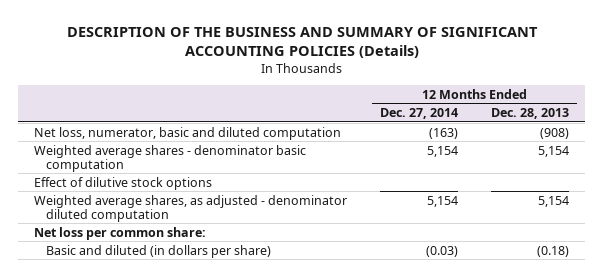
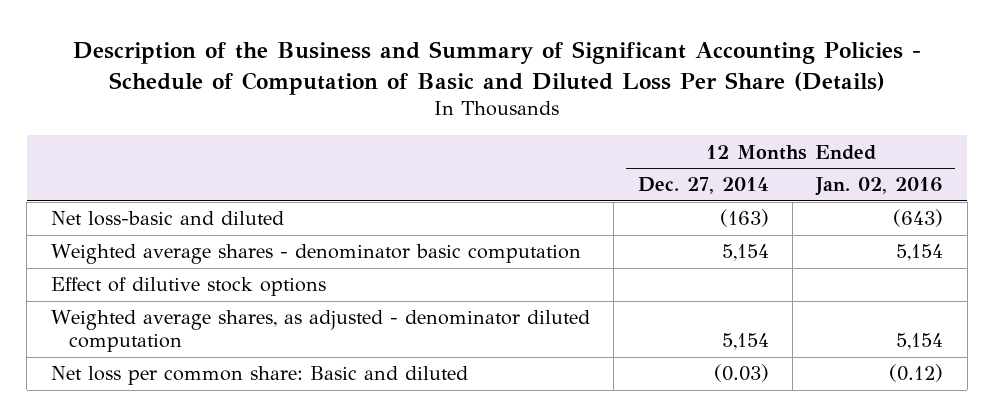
[66,26,538,59] DESCRIPTION OF THE BUSINESS AND SUMMARY OF SIGNIFICANT ACCOUNTING POLICIES (Details) -> [73,40,922,95] Description of the Business and Summary of Significant Accounting Policies - Schedule of Computation of Basic and Diluted Loss Per Share (Details)
[491,108,570,120] Dec. 28, 2013 -> none
none -> [815,177,944,197] Jan. 02, 2016
[34,126,342,140] Net loss, numerator, basic and diluted computation -> [50,211,284,227] Net loss-basic and diluted
[34,226,207,240] Net loss per common share: -> none
[46,244,272,258] Basic and diluted (in dollars per share) -> [50,366,468,386] Net loss per common share: Basic and diluted

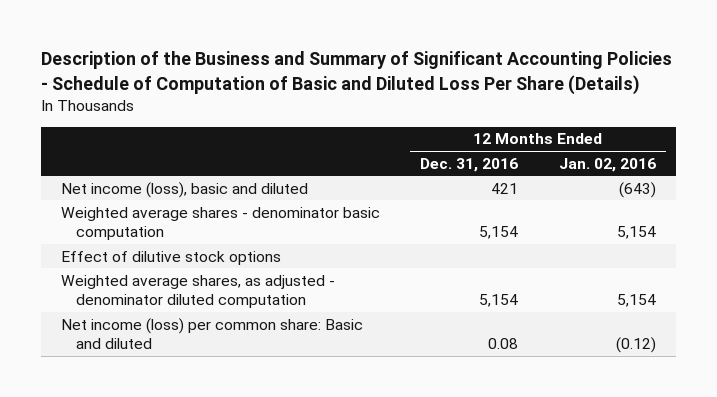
[637,177,769,195] Dec. 27, 2014 -> none
none -> [420,157,519,172] Dec. 31, 2016
[50,211,284,227] Net loss-basic and diluted -> [61,181,309,198] Net income (loss), basic and diluted
[50,366,468,386] Net loss per common share: Basic and diluted -> [61,317,364,350] Net income (loss) per common share: Basic and diluted

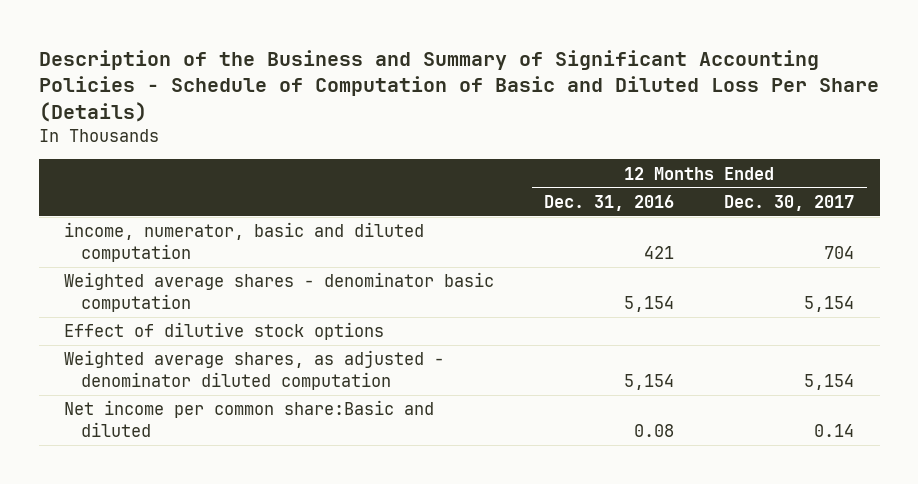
[558,157,656,172] Jan. 02, 2016 -> none
none -> [724,195,855,212] Dec. 30, 2017
[61,181,309,198] Net income (loss), basic and diluted -> [64,222,425,263] income, numerator, basic and diluted computation
[61,317,364,350] Net income (loss) per common share: Basic and diluted -> [64,400,435,438] Net income per common share:Basic and diluted

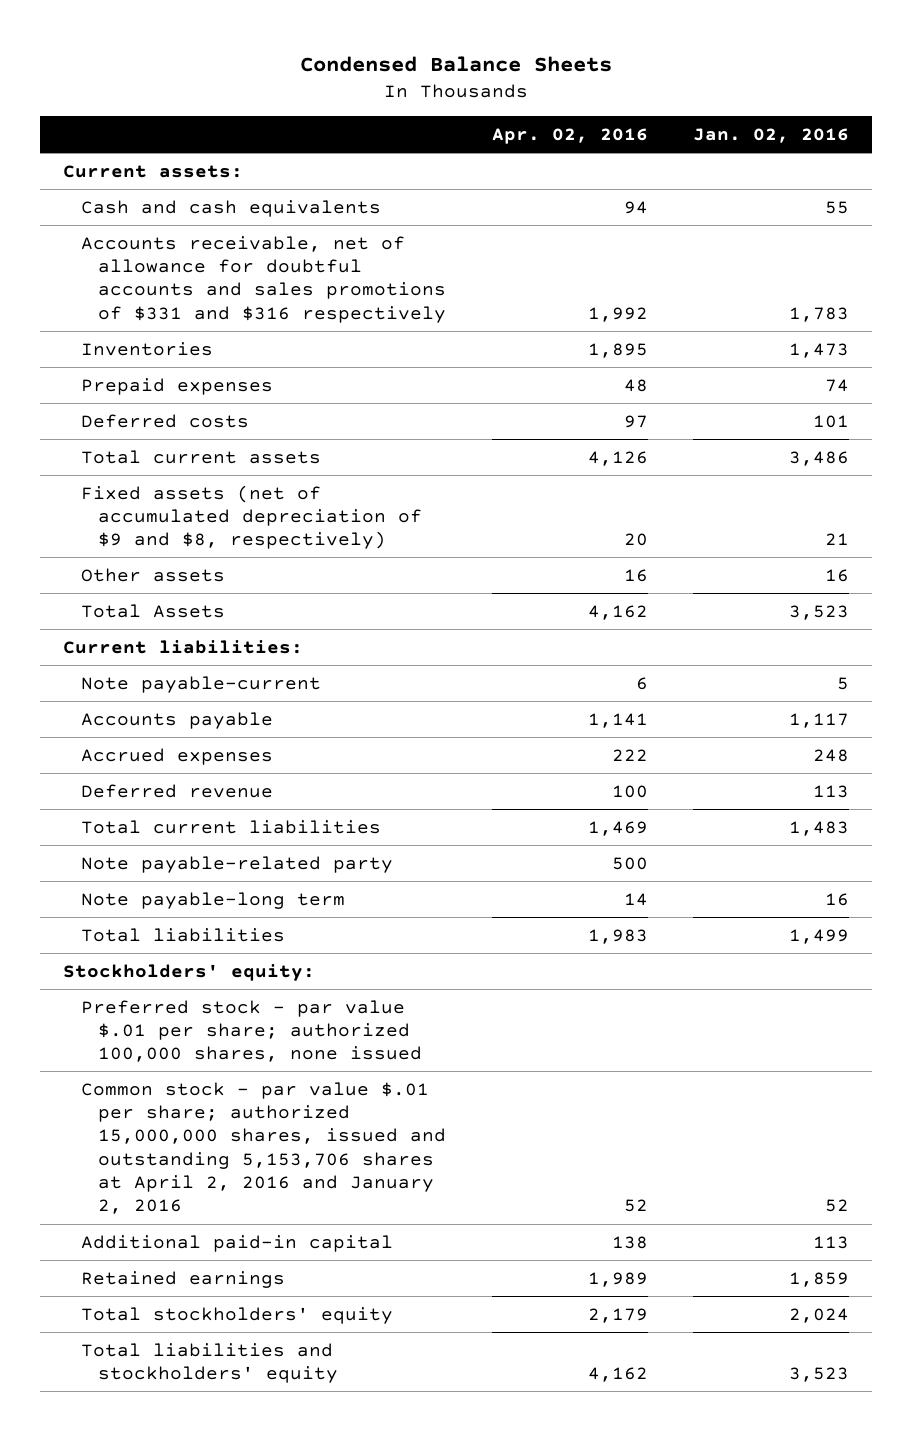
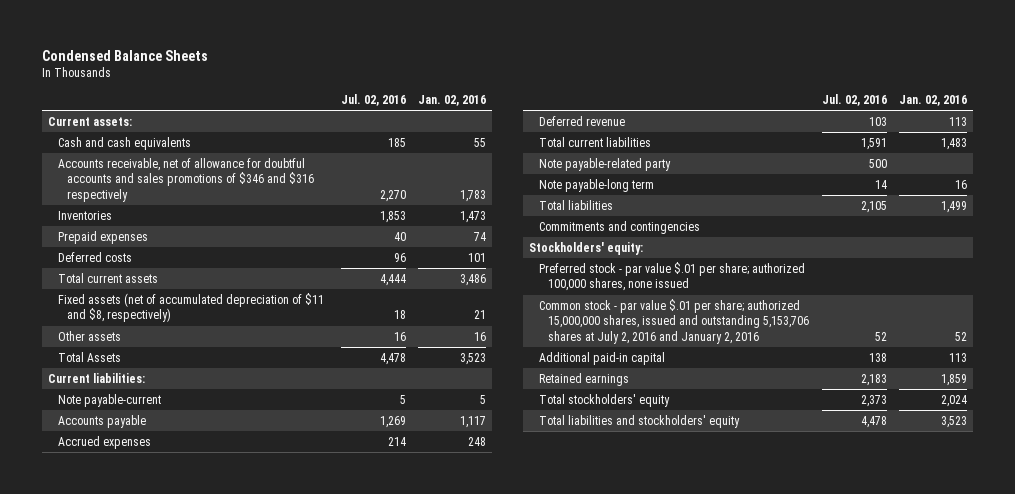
[491,127,648,144] Apr. 02, 2016 -> none
none -> [340,94,406,107] Jul. 02, 2016
[80,235,446,323] Accounts receivable, net of allowance for doubtful accounts and sales promotions of $331 and $316 respectively -> [57,158,315,202] Accounts receivable, net of allowance for doubtful accounts and sales promotions of $346 and $316 respectively
[80,484,422,550] Fixed assets (net of accumulated depreciation of $9 and $8, respectively) -> [57,293,324,323] Fixed assets (net of accumulated depreciation of $11 and $8, respectively)
none -> [538,221,700,235] Commitments and contingencies
[80,1081,446,1215] Common stock - par value $.01 per share; authorized 15,000,000 shares, issued and outstanding 5,153,706 shares at April 2, 2016 and January 2, 2016 -> [538,299,810,344] Common stock - par value $.01 per share; authorized 15,000,000 shares, issued and outstanding 5,153,706 shares at July 2, 2016 and January 2, 2016

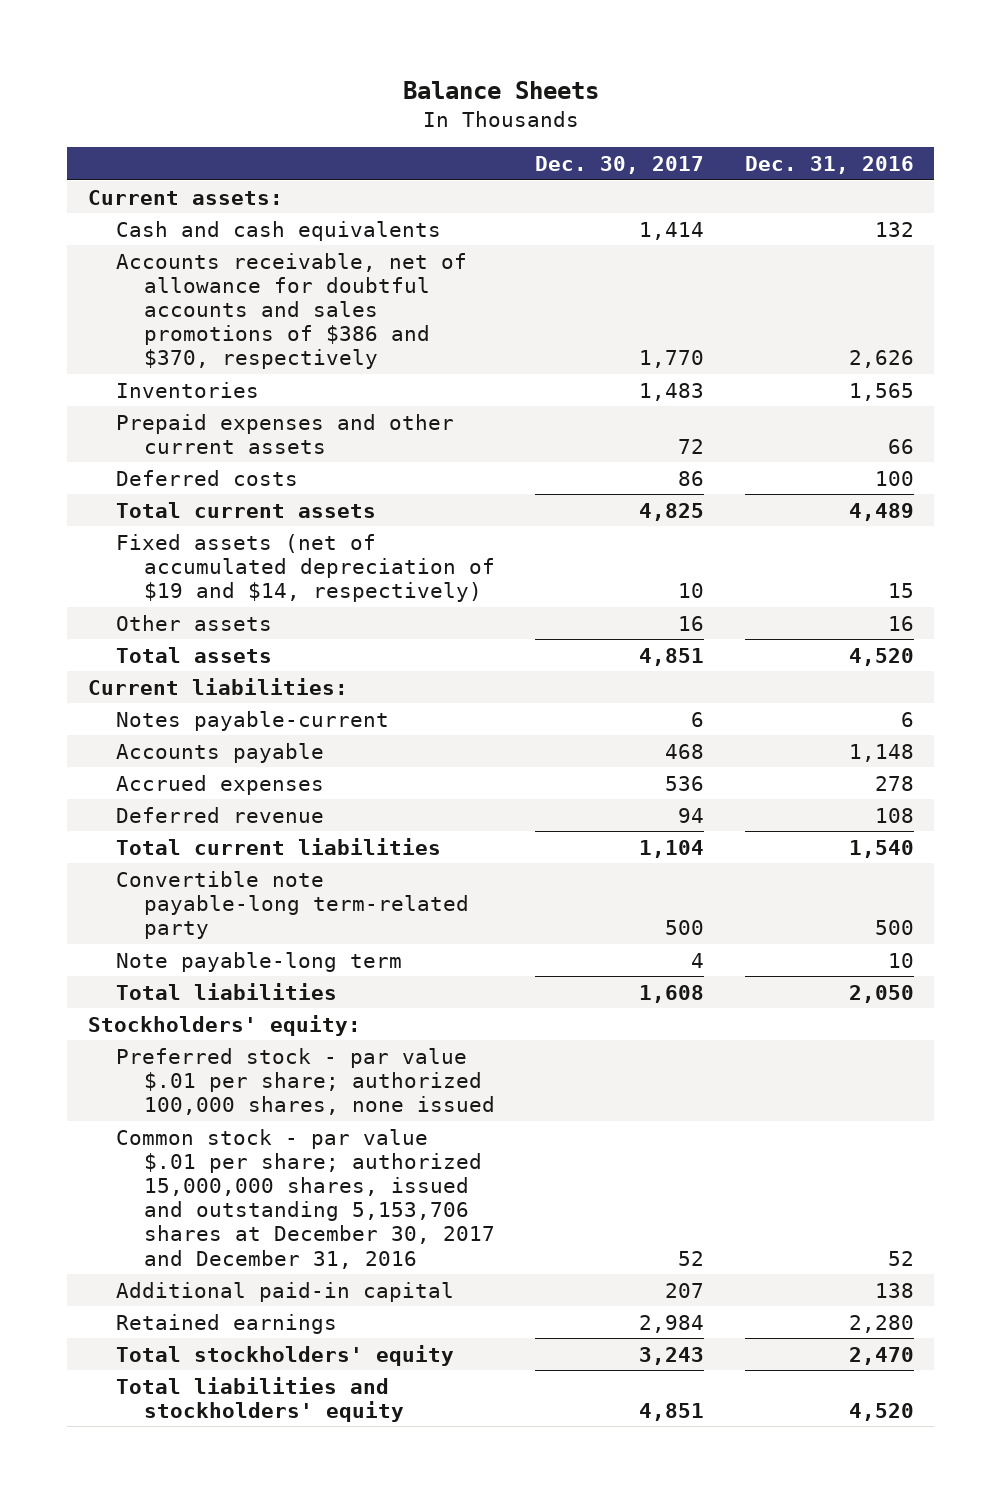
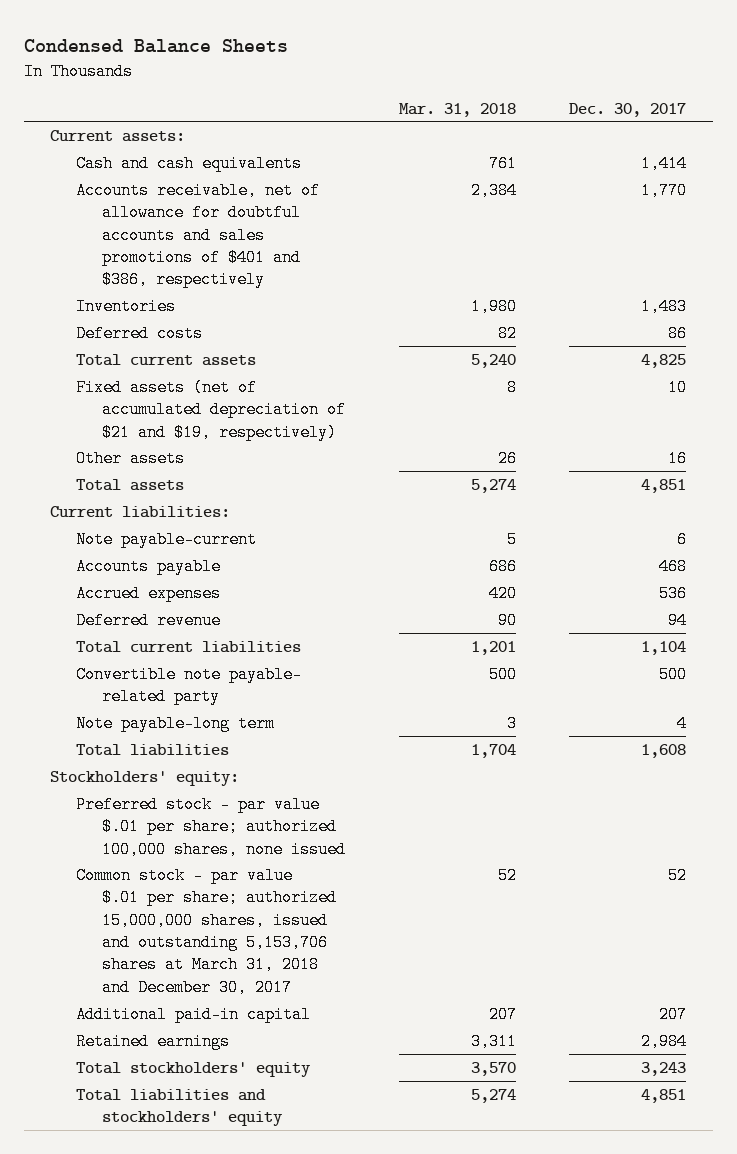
[402,81,599,100] Balance Sheets -> [23,38,288,53] Condensed Balance Sheets
[744,156,914,175] Dec. 31, 2016 -> none
none -> [398,102,516,117] Mar. 31, 2018
[115,252,467,370] Accounts receivable, net of allowance for doubtful accounts and sales promotions of $386 and $370, respectively -> [76,181,321,289] Accounts receivable, net of allowance for doubtful accounts and sales promotions of $401 and $386, respectively
[115,413,454,454] Prepaid expenses and other current assets -> none
[115,533,495,603] Fixed assets (net of accumulated depreciation of $19 and $14, respectively) -> [76,378,346,441] Fixed assets (net of accumulated depreciation of $21 and $19, respectively)
[115,710,389,731] Notes payable-current -> [76,530,258,548] Note payable-current
[115,870,469,940] Convertible note payable-long term-related party -> [76,665,303,706] Convertible note payable- related party
[115,1128,495,1269] Common stock - par value $.01 per share; authorized 15,000,000 shares, issued and outstanding 5,153,706 shares at December 30, 2017 and December 31, 2016 -> [76,866,337,996] Common stock - par value $.01 per share; authorized 15,000,000 shares, issued and outstanding 5,153,706 shares at March 31, 2018 and December 30, 2017

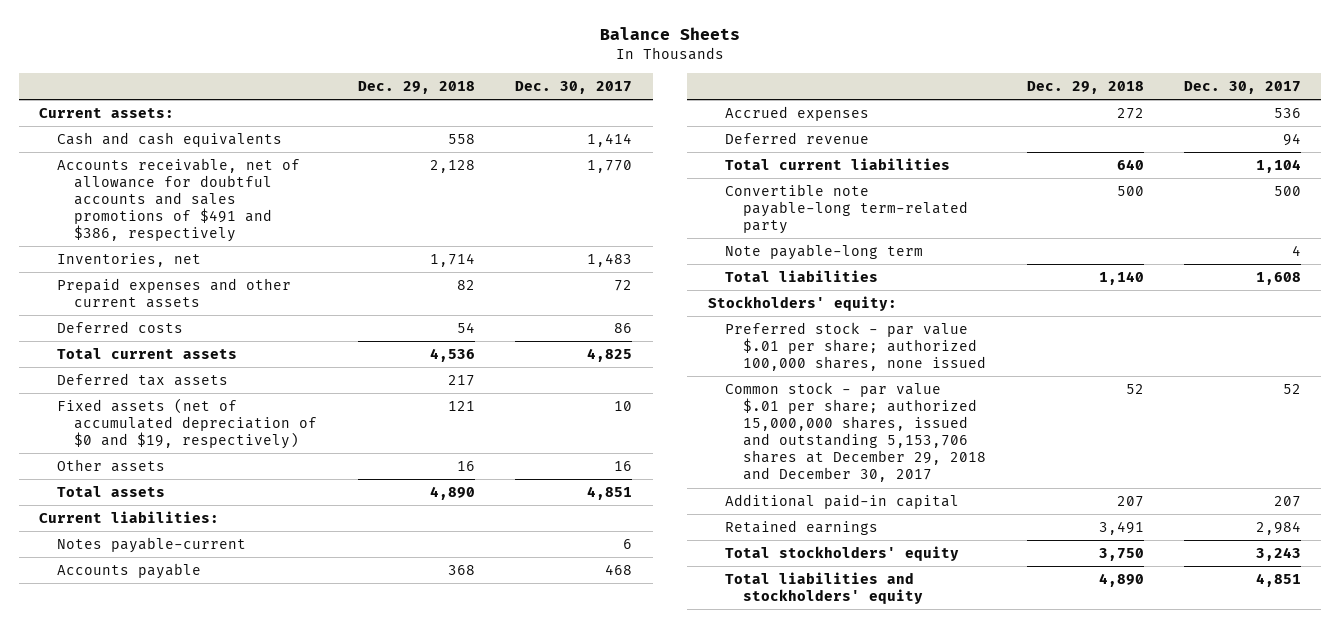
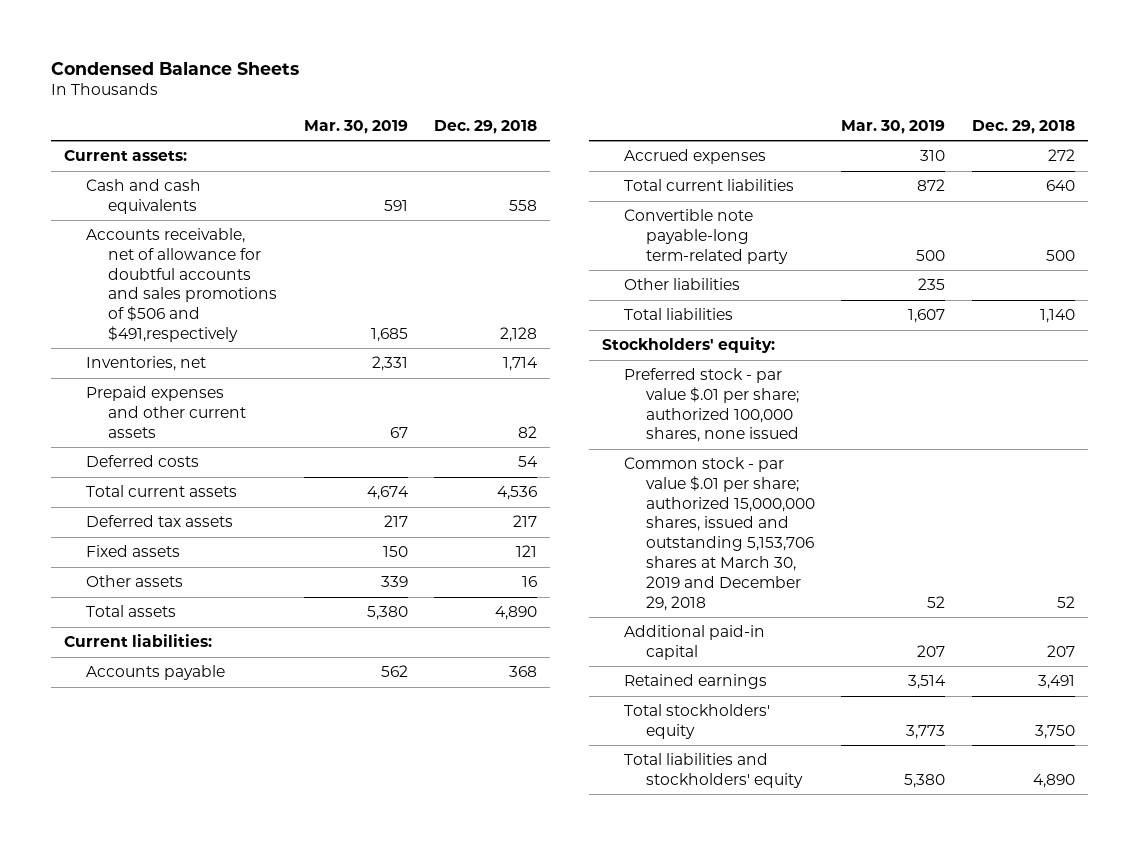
[599,27,740,41] Balance Sheets -> [50,61,299,75] Condensed Balance Sheets
[515,80,633,94] Dec. 30, 2017 -> none
none -> [303,119,408,134] Mar. 30, 2019
[56,157,300,243] Accounts receivable, net of allowance for doubtful accounts and sales promotions of $491 and $386, respectively -> [86,228,278,343] Accounts receivable, net of allowance for doubtful accounts and sales promotions of $506 and $491,respectively
[56,397,318,450] Fixed assets (net of accumulated depreciation of $0 and $19, respectively) -> [86,545,181,558] Fixed assets
[56,536,246,553] Notes payable-current -> none
[725,131,870,144] Deferred revenue -> none
[725,243,924,260] Note payable-long term -> none
none -> [623,278,740,291] Other liabilities
[725,381,987,483] Common stock - par value $.01 per share; authorized 15,000,000 shares, issued and outstanding 5,153,706 shares at December 29, 2018 and December 30, 2017 -> [623,457,815,611] Common stock - par value $.01 per share; authorized 15,000,000 shares, issued and outstanding 5,153,706 shares at March 30, 2019 and December 29, 2018

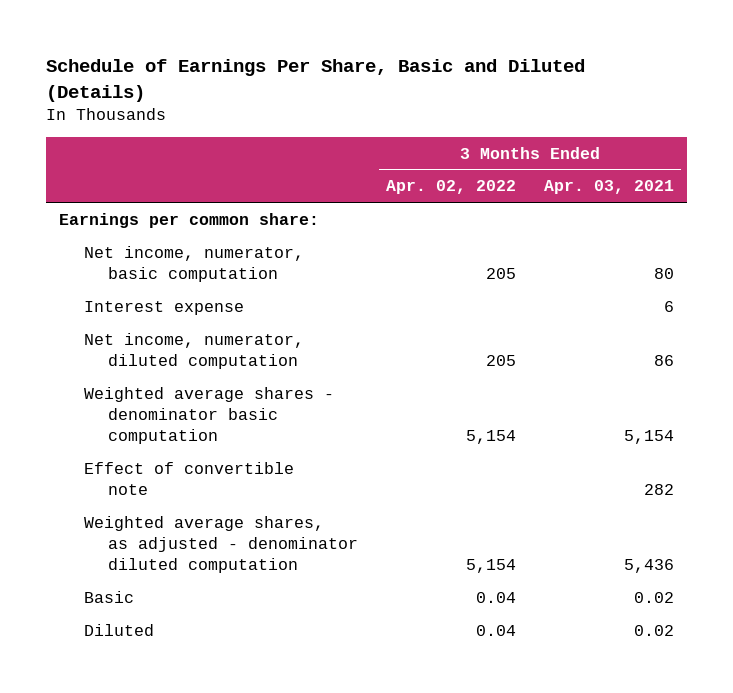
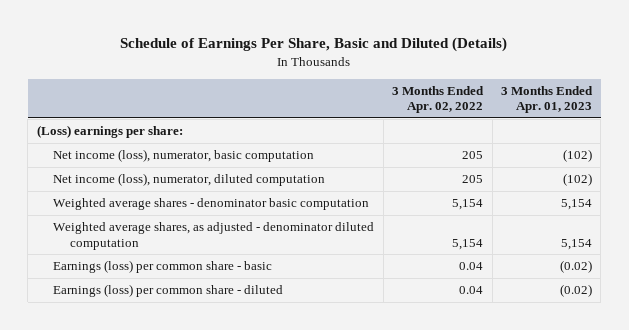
[543,180,674,195] Apr. 03, 2021 -> none
none -> [501,85,594,114] 3 Months Ended Apr. 01, 2023
[83,300,244,315] Interest expense -> none
[59,212,320,228] Earnings per common share: -> [36,124,183,138] (Loss) earnings per share:
[83,245,304,282] Net income, numerator, basic computation -> [53,148,315,162] Net income (loss), numerator, basic computation
[83,332,304,369] Net income, numerator, diluted computation -> [53,172,326,186] Net income (loss), numerator, diluted computation
[83,461,294,495] Effect of convertible note -> none
[83,590,134,603] Basic -> [53,259,273,273] Earnings (loss) per common share - basic
[83,623,154,636] Diluted -> [53,283,284,297] Earnings (loss) per common share - diluted

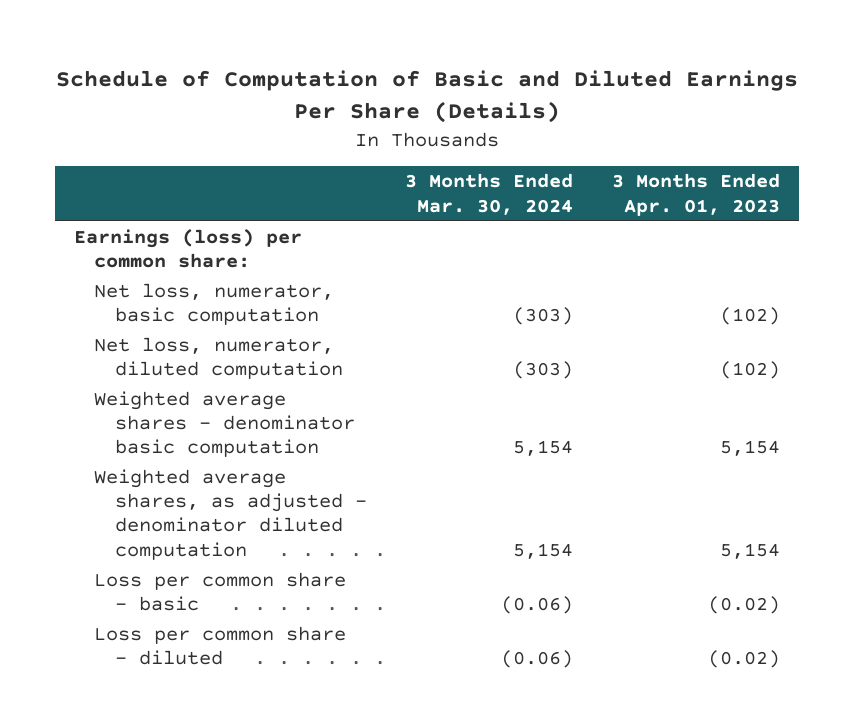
[120,36,508,52] Schedule of Earnings Per Share, Basic and Diluted (Details) -> [55,70,798,124] Schedule of Computation of Basic and Diluted Earnings Per Share (Details)
[392,85,485,114] 3 Months Ended Apr. 02, 2022 -> none
none -> [405,173,574,215] 3 Months Ended Mar. 30, 2024
[36,124,183,138] (Loss) earnings per share: -> [73,229,302,269] Earnings (loss) per common share:
[53,148,315,162] Net income (loss), numerator, basic computation -> [94,283,335,326] Net loss, numerator, basic computation
[53,172,326,186] Net income (loss), numerator, diluted computation -> [94,337,343,380] Net loss, numerator, diluted computation
[53,259,273,273] Earnings (loss) per common share - basic -> [94,572,347,612] Loss per common share - basic
[53,283,284,297] Earnings (loss) per common share - diluted -> [94,626,347,666] Loss per common share - diluted

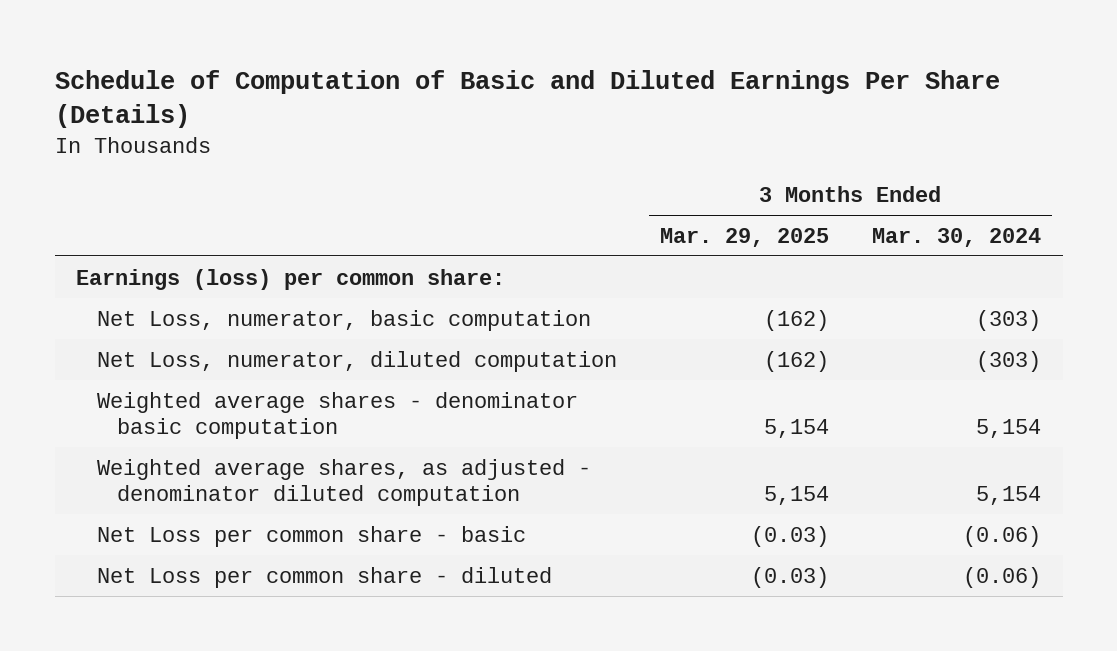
[611,173,780,216] 3 Months Ended Apr. 01, 2023 -> none
none -> [659,227,829,247] Mar. 29, 2025
[94,283,335,326] Net loss, numerator, basic computation -> [96,309,591,331] Net Loss, numerator, basic computation
[94,337,343,380] Net loss, numerator, diluted computation -> [96,350,617,372] Net Loss, numerator, diluted computation
[94,572,347,612] Loss per common share - basic -> [96,525,526,547] Net Loss per common share - basic
[94,626,347,666] Loss per common share - diluted -> [96,566,552,588] Net Loss per common share - diluted

